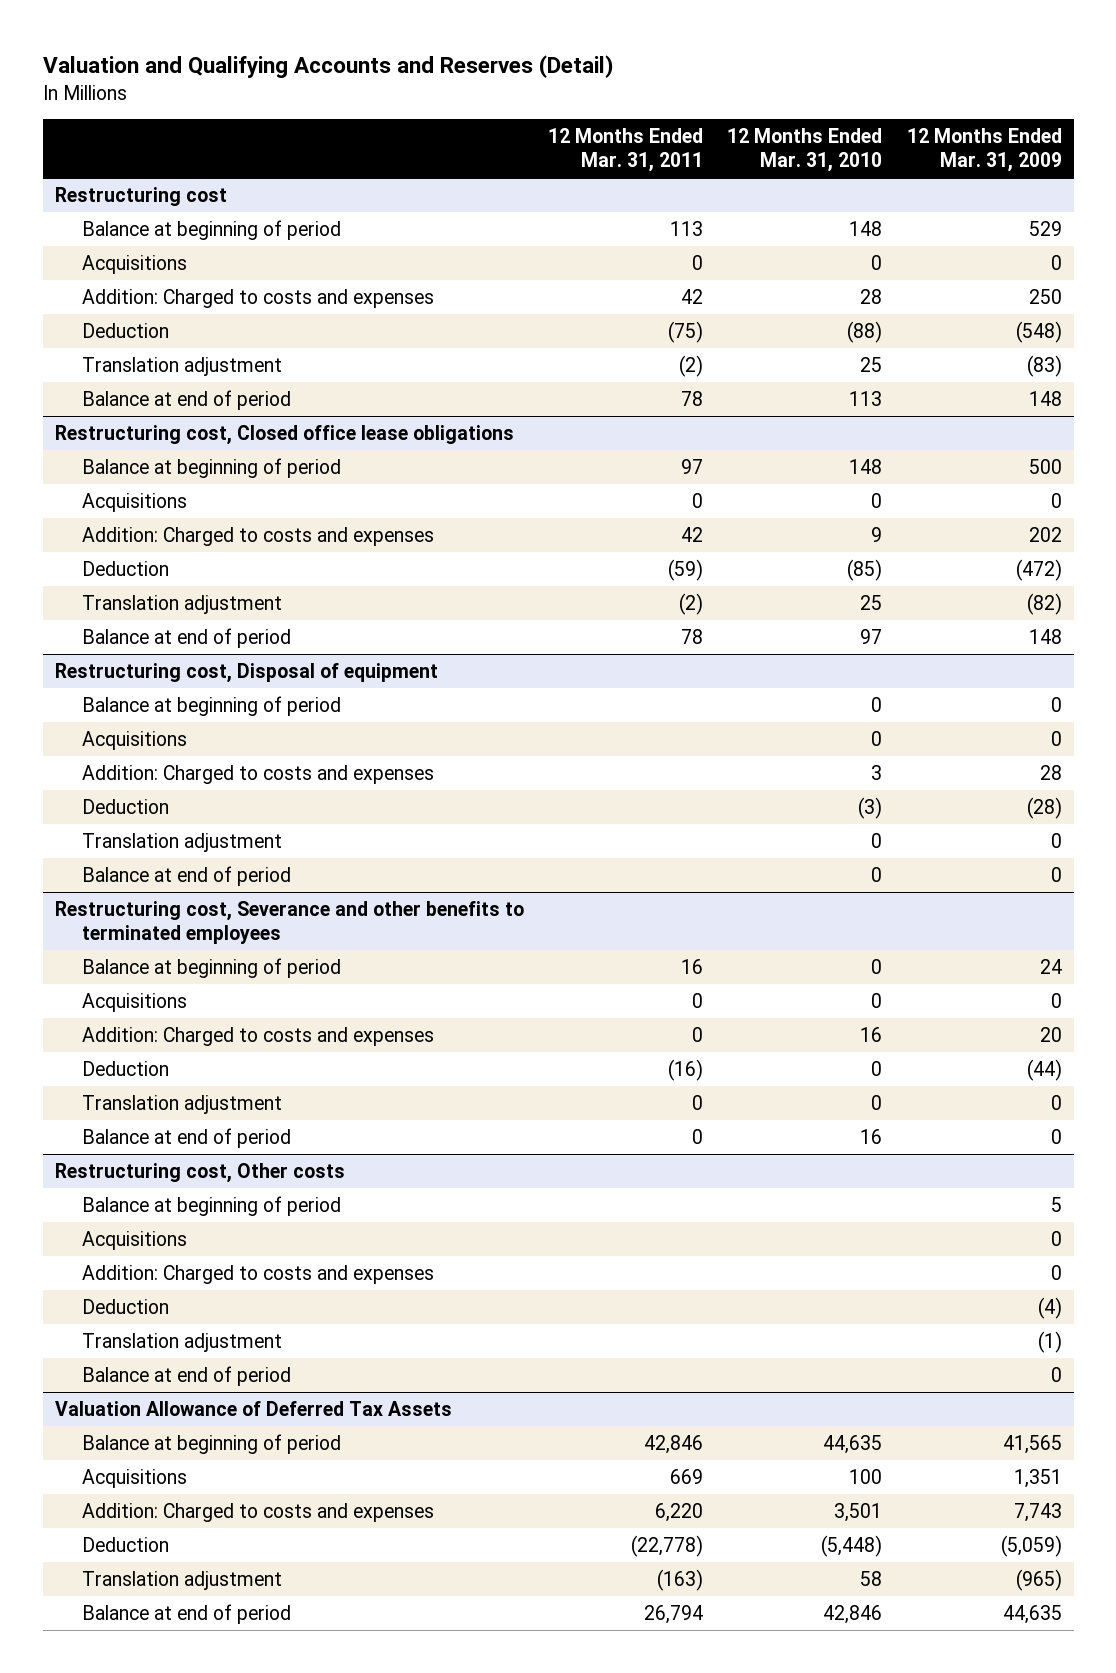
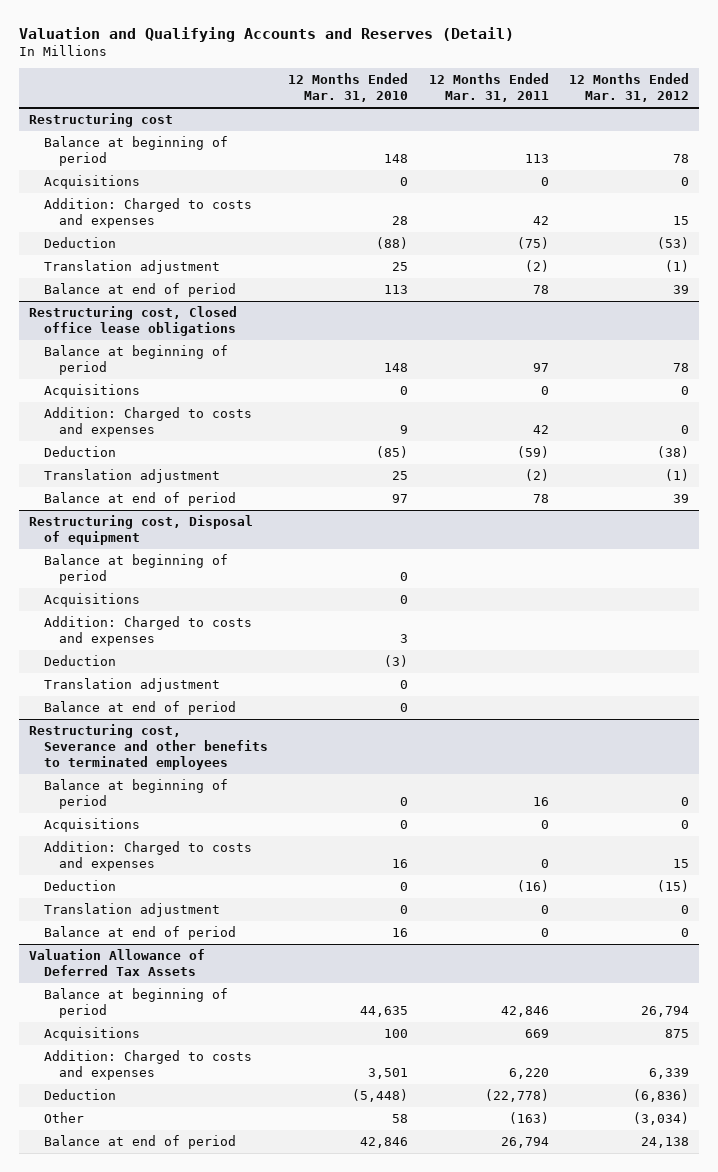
[906,128,1062,172] 12 Months Ended Mar. 31, 2009 -> none
none -> [568,73,689,103] 12 Months Ended Mar. 31, 2012
[54,1163,345,1184] Restructuring cost, Other costs -> none
[82,1196,342,1217] Balance at beginning of period -> none
[82,1231,188,1251] Acquisitions -> none
[82,1265,435,1285] Addition: Charged to costs and expenses -> none
[82,1299,170,1315] Deduction -> none
[82,1333,283,1353] Translation adjustment -> none
[82,1366,292,1387] Balance at end of period -> none
[82,1571,283,1591] Translation adjustment -> [44,1112,85,1124] Other

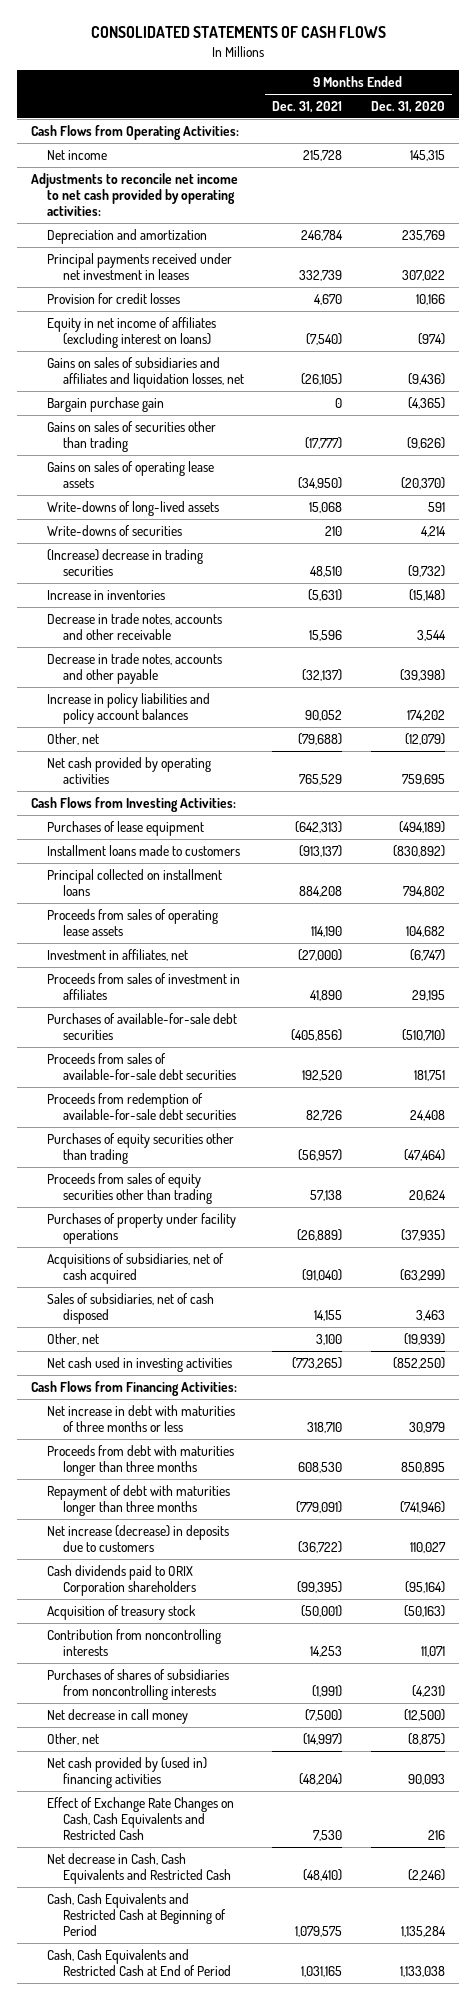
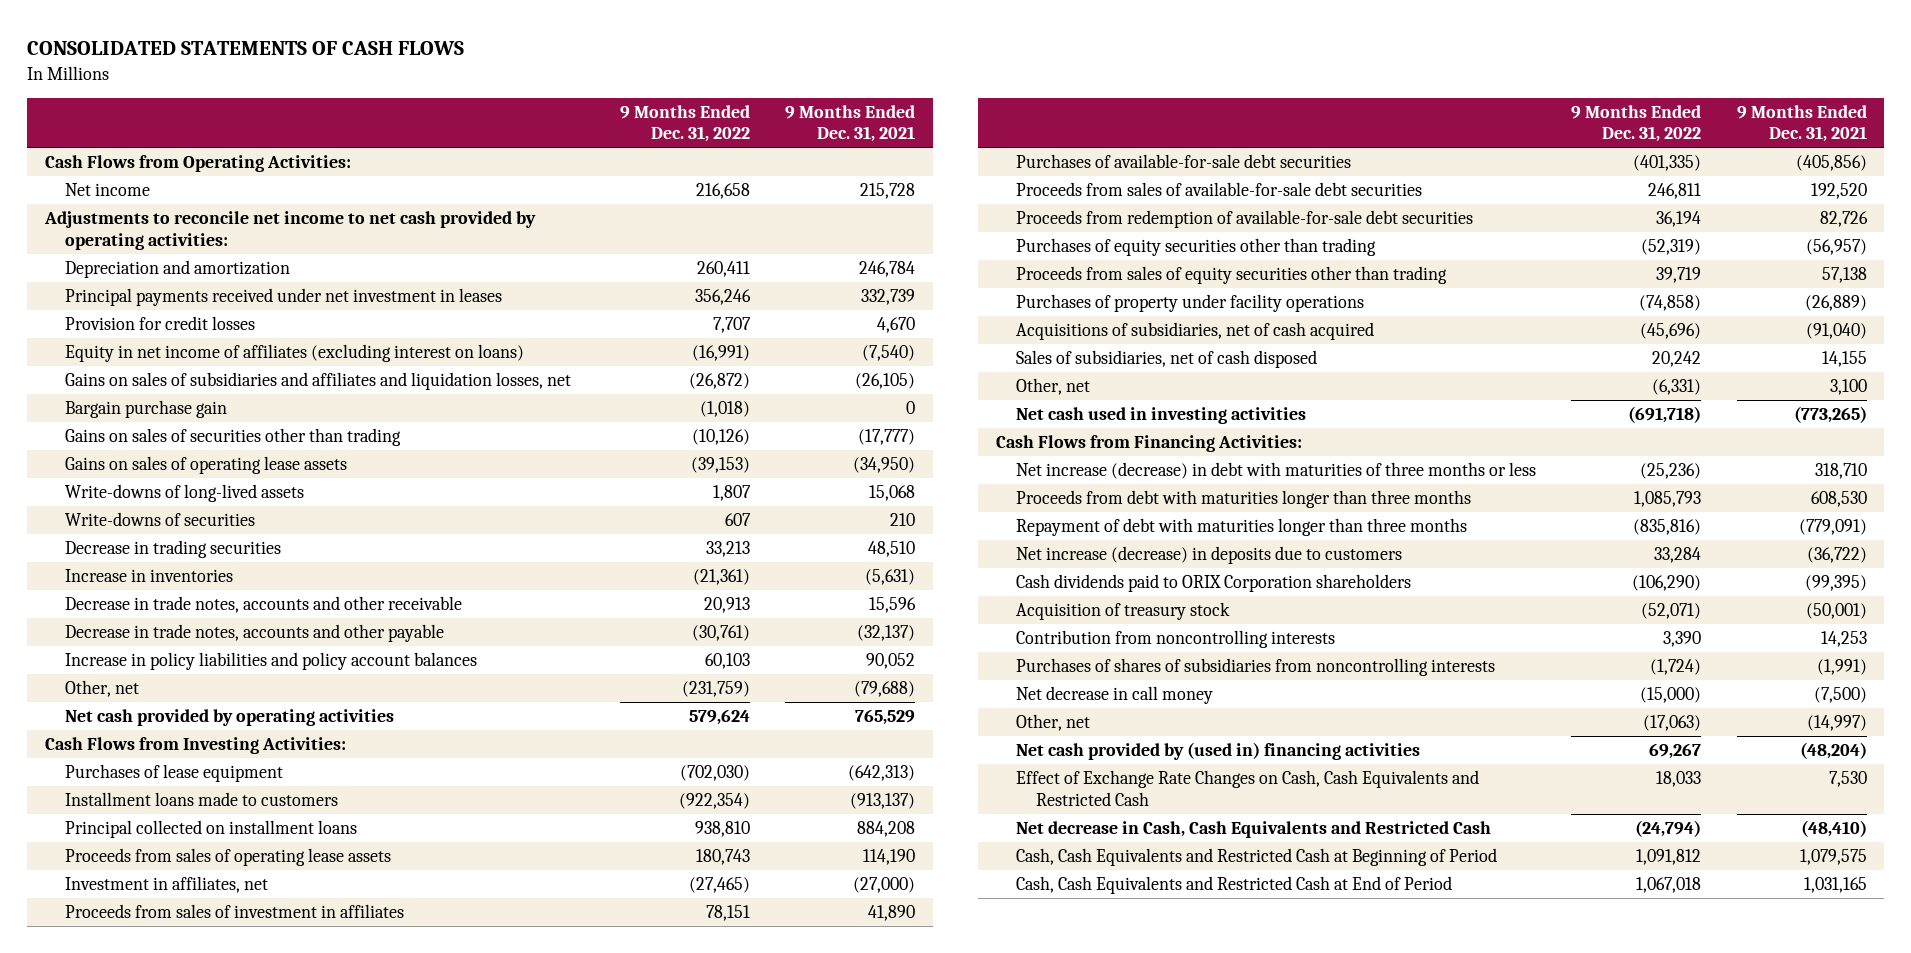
[370,100,445,113] Dec. 31, 2020 -> none
none -> [620,104,751,143] 9 Months Ended Dec. 31, 2022
[47,548,204,576] (Increase) decrease in trading securities -> [64,540,281,559] Decrease in trading securities
[47,1404,236,1432] Net increase in debt with maturities of three months or less -> [1015,462,1536,480] Net increase (decrease) in debt with maturities of three months or less

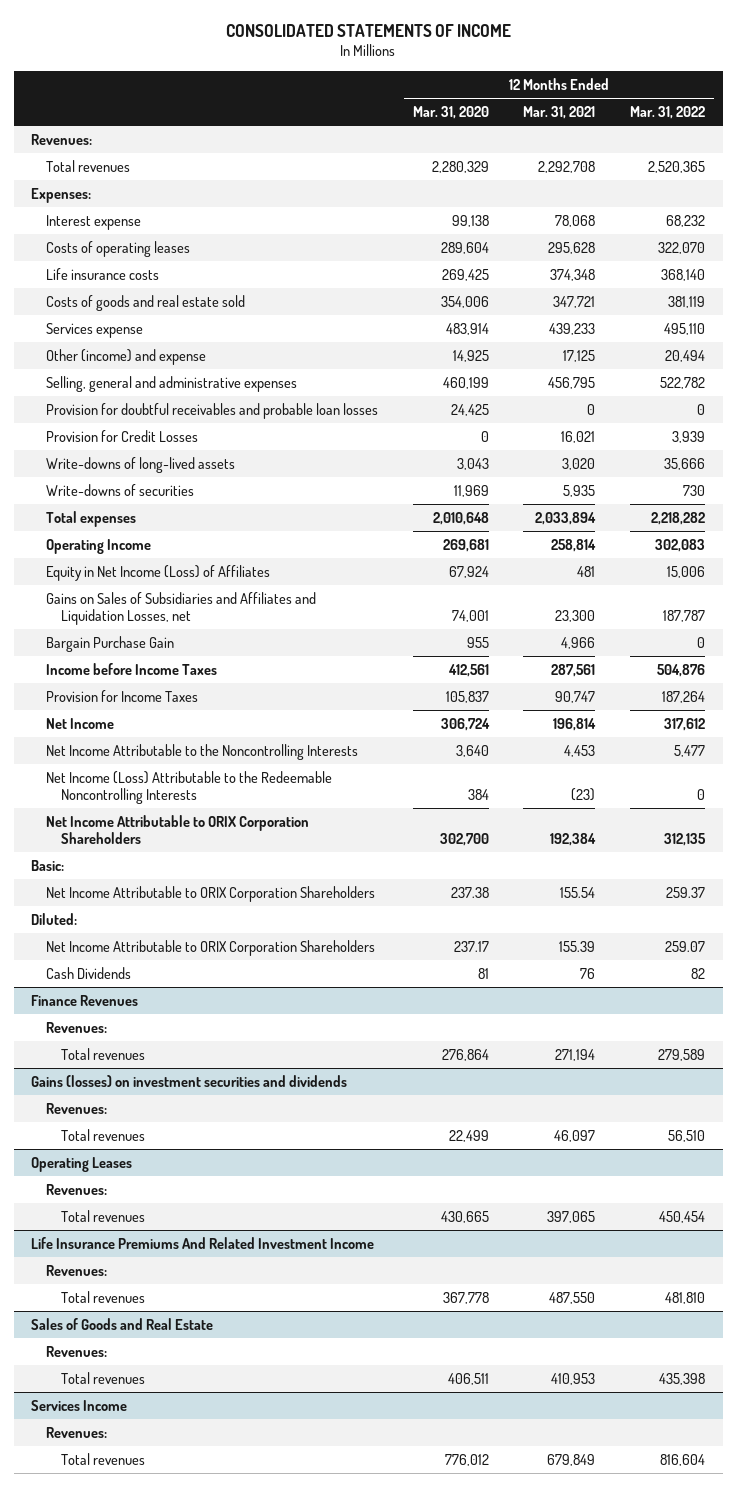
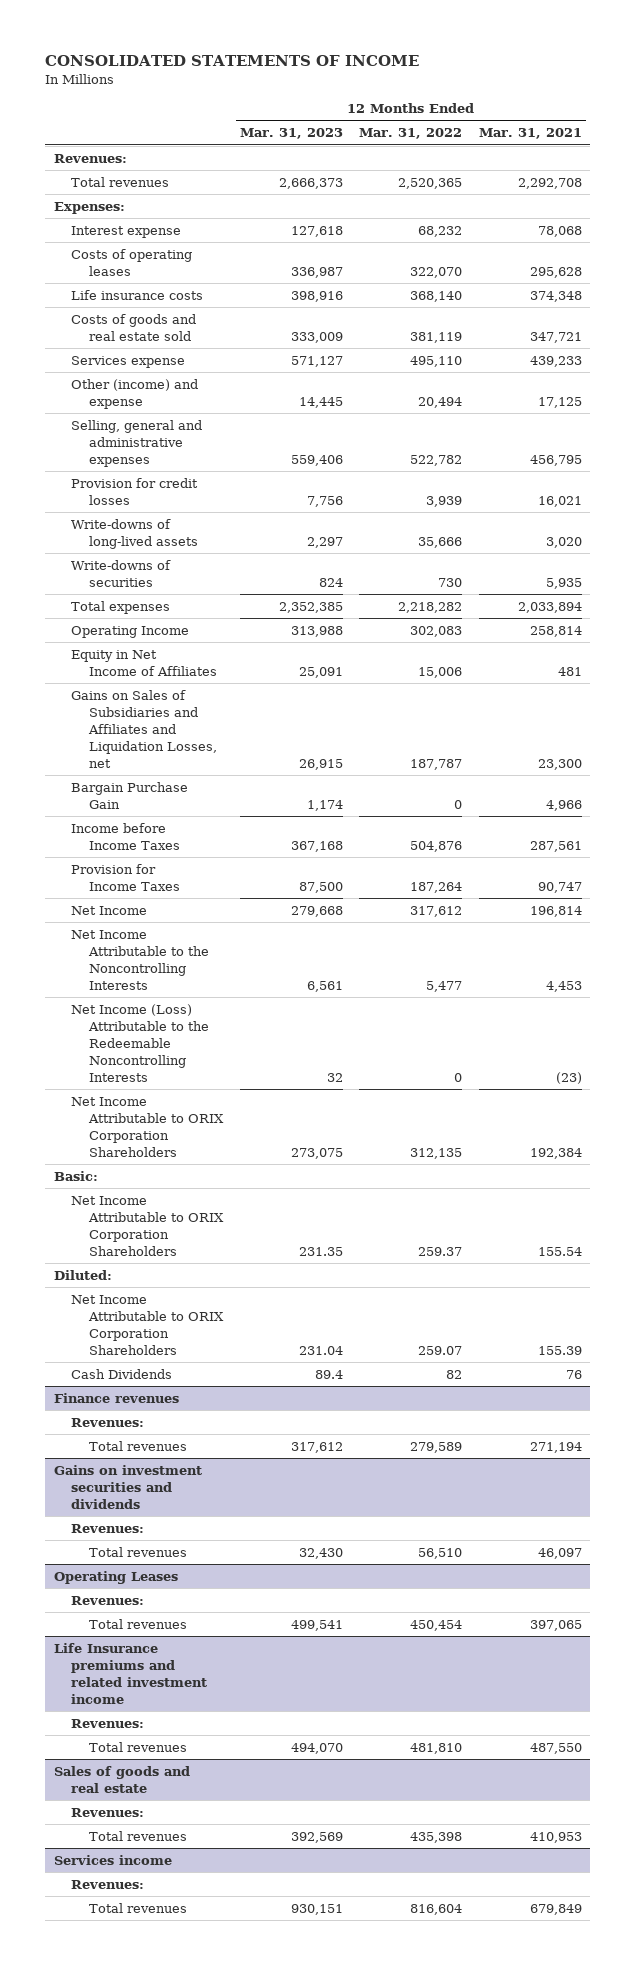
[412,106,489,120] Mar. 31, 2020 -> none
none -> [239,128,343,140] Mar. 31, 2023
[45,402,378,419] Provision for doubtful receivables and probable loan losses -> none
[45,429,198,442] Provision for Credit Losses -> [71,477,199,505] Provision for credit losses
[45,564,270,581] Equity in Net Income (Loss) of Affiliates -> [71,649,218,676] Equity in Net Income of Affiliates
[31,994,139,1006] Finance Revenues -> [53,1392,179,1403] Finance revenues
[31,1074,348,1087] Gains (losses) on investment securities and dividends -> [53,1464,202,1509] Gains on investment securities and dividends
[31,1236,375,1249] Life Insurance Premiums And Related Investment Income -> [53,1642,208,1705] Life Insurance premiums and related investment income
[31,1317,214,1330] Sales of Goods and Real Estate -> [53,1765,190,1793] Sales of goods and real estate
[31,1399,128,1411] Services Income -> [53,1854,172,1865] Services income

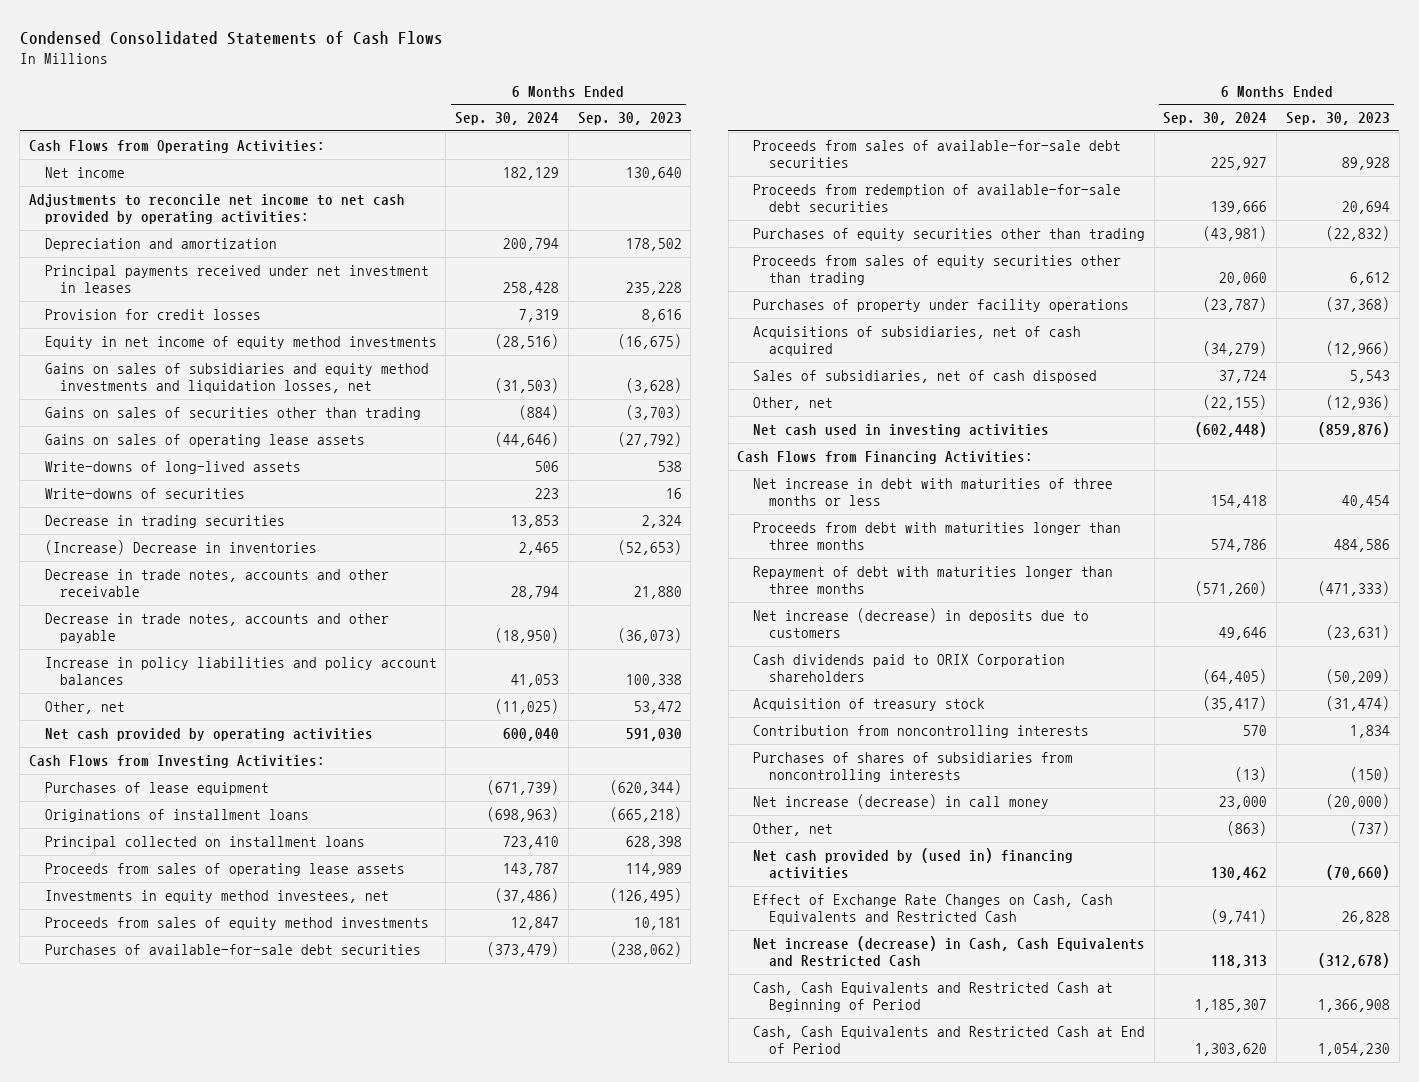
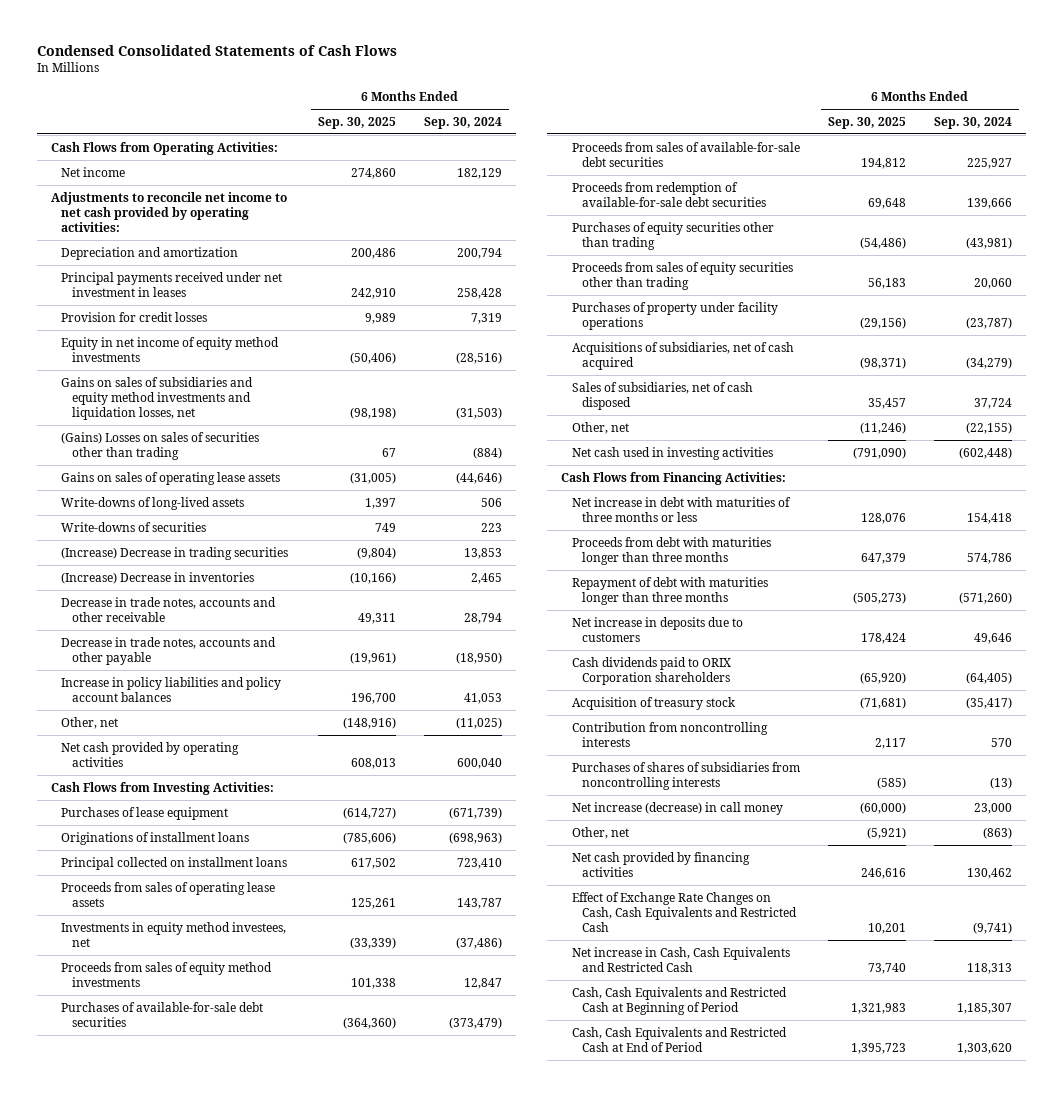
[577,112,682,126] Sep. 30, 2023 -> none
none -> [317,116,396,129] Sep. 30, 2025
[44,407,421,421] Gains on sales of securities other than trading -> [61,431,260,460] (Gains) Losses on sales of securities other than trading
[44,515,285,529] Decrease in trading securities -> [61,546,289,560] (Increase) Decrease in trading securities
[752,608,1089,639] Net increase (decrease) in deposits due to customers -> [571,616,743,642] Net increase in deposits due to customers
[752,848,1073,880] Net cash provided by (used in) financing activities -> [571,851,750,877] Net cash provided by financing activities
[752,936,1145,968] Net increase (decrease) in Cash, Cash Equivalents and Restricted Cash -> [571,946,790,972] Net increase in Cash, Cash Equivalents and Restricted Cash

